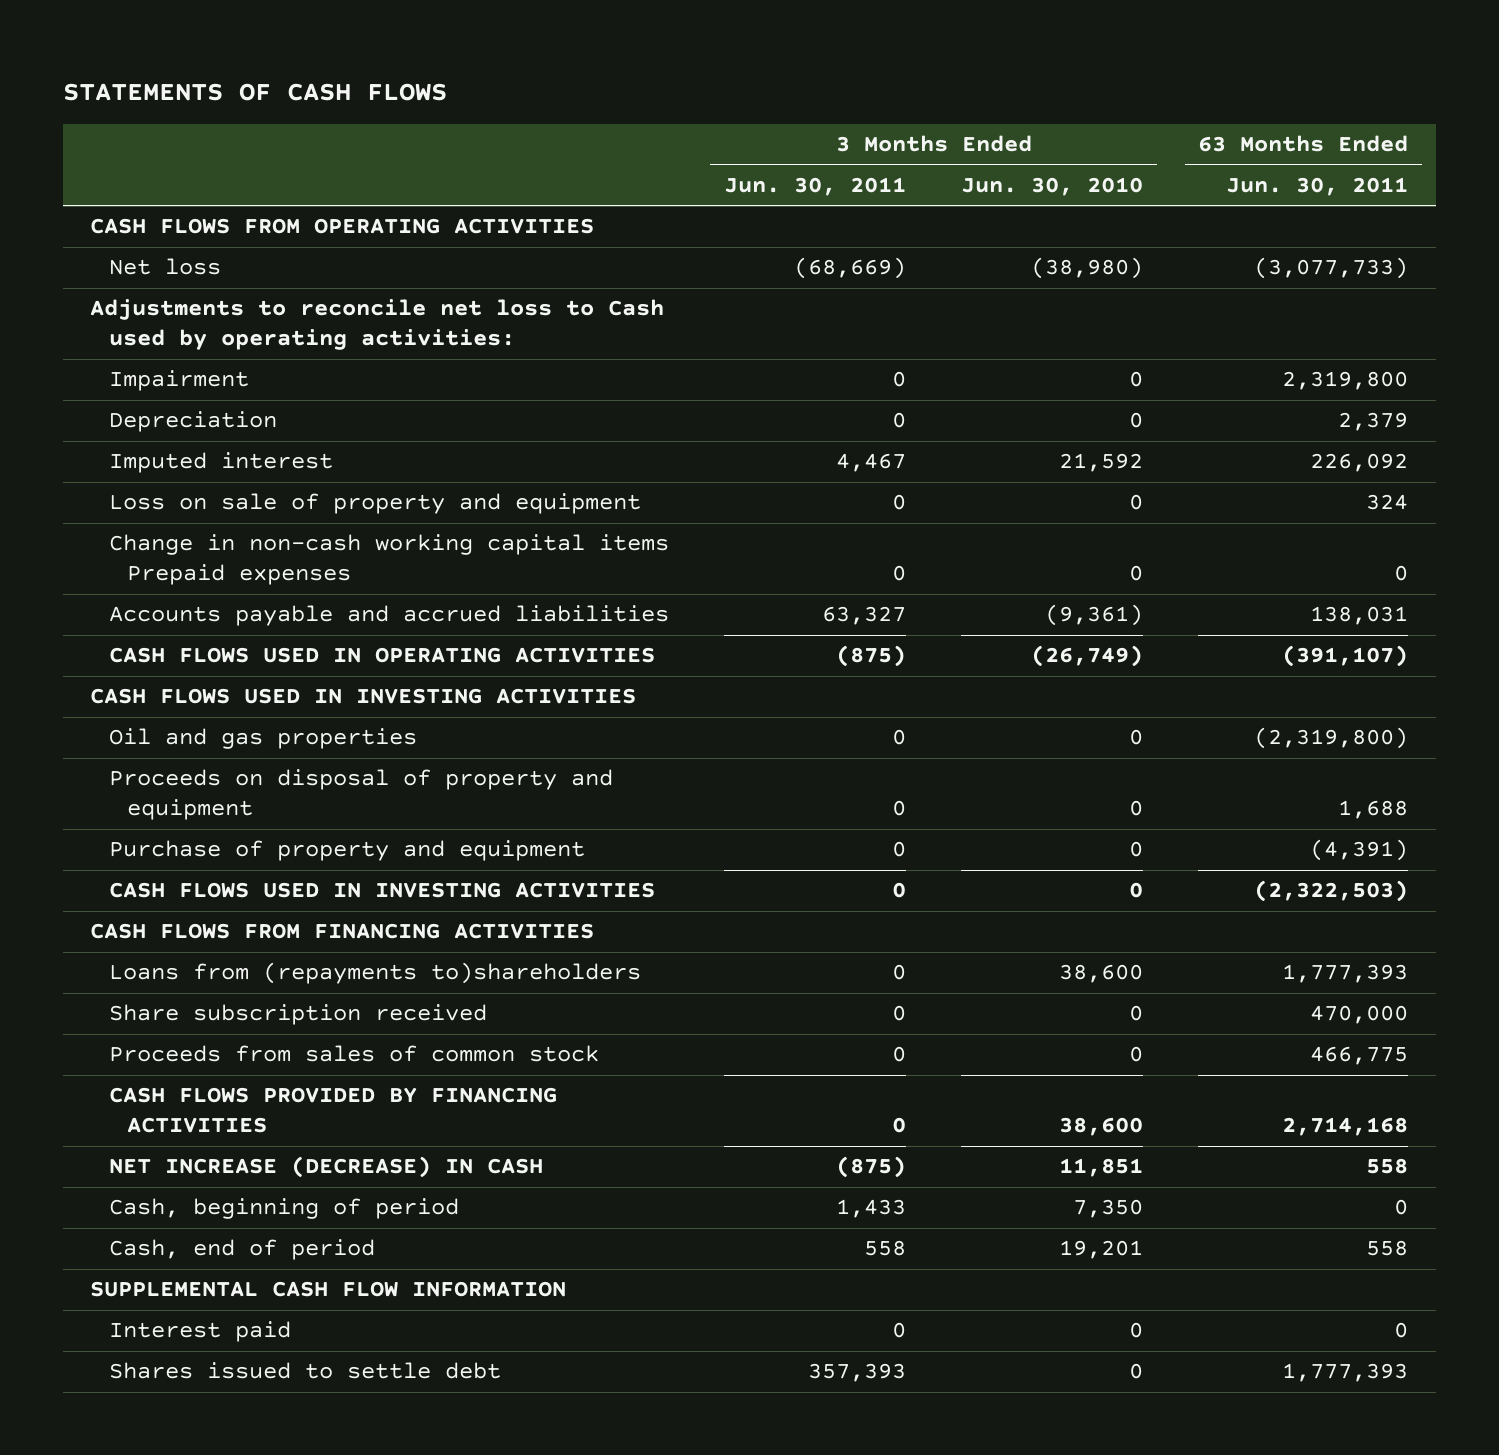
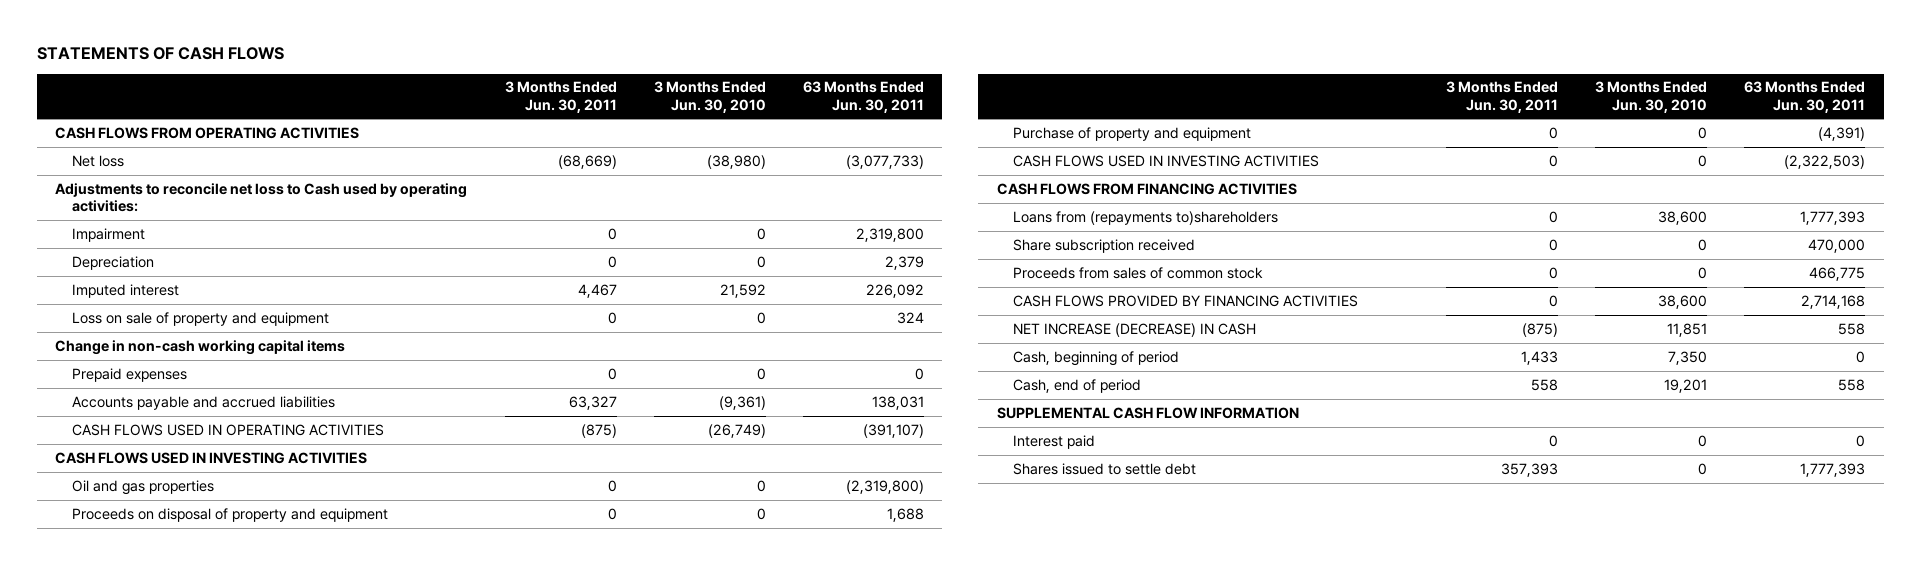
none -> [55,339,346,355] Change in non-cash working capital items
[108,534,669,586] Change in non-cash working capital items Prepaid expenses -> [71,367,187,382] Prepaid expenses

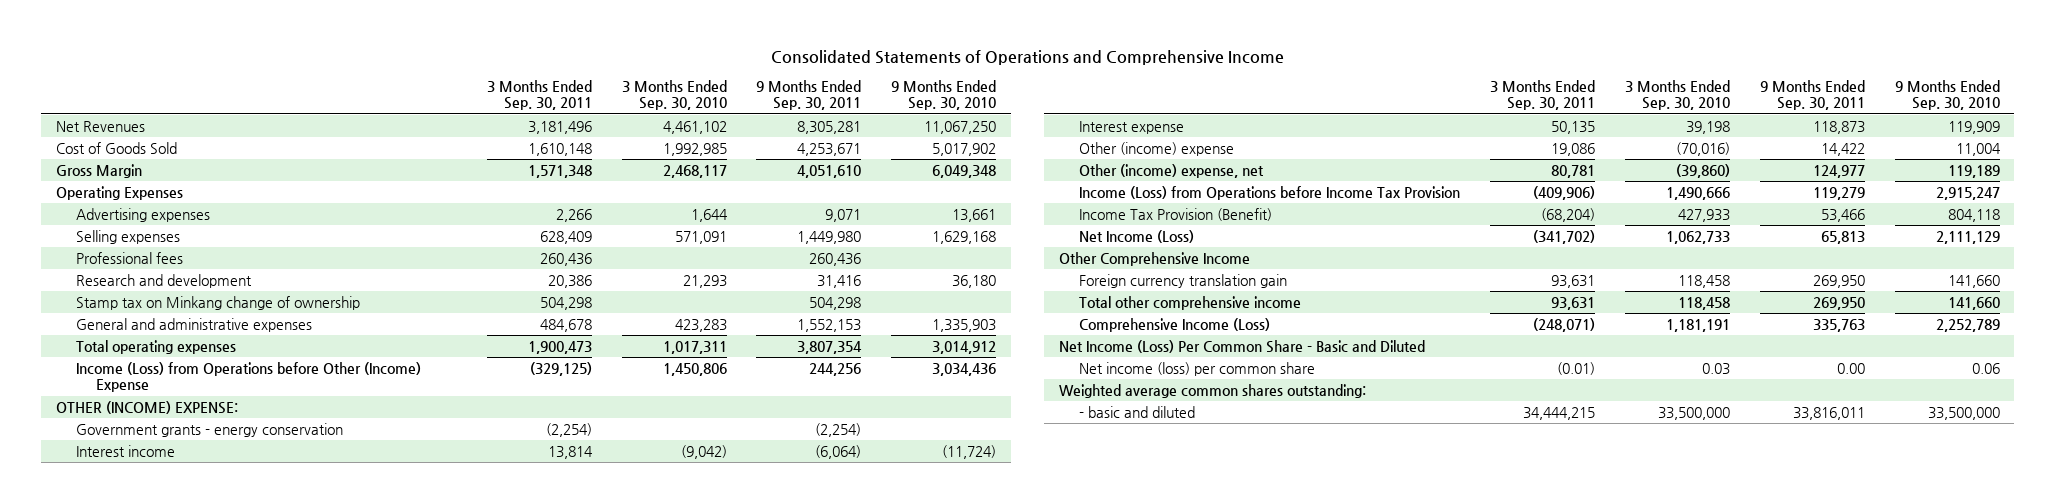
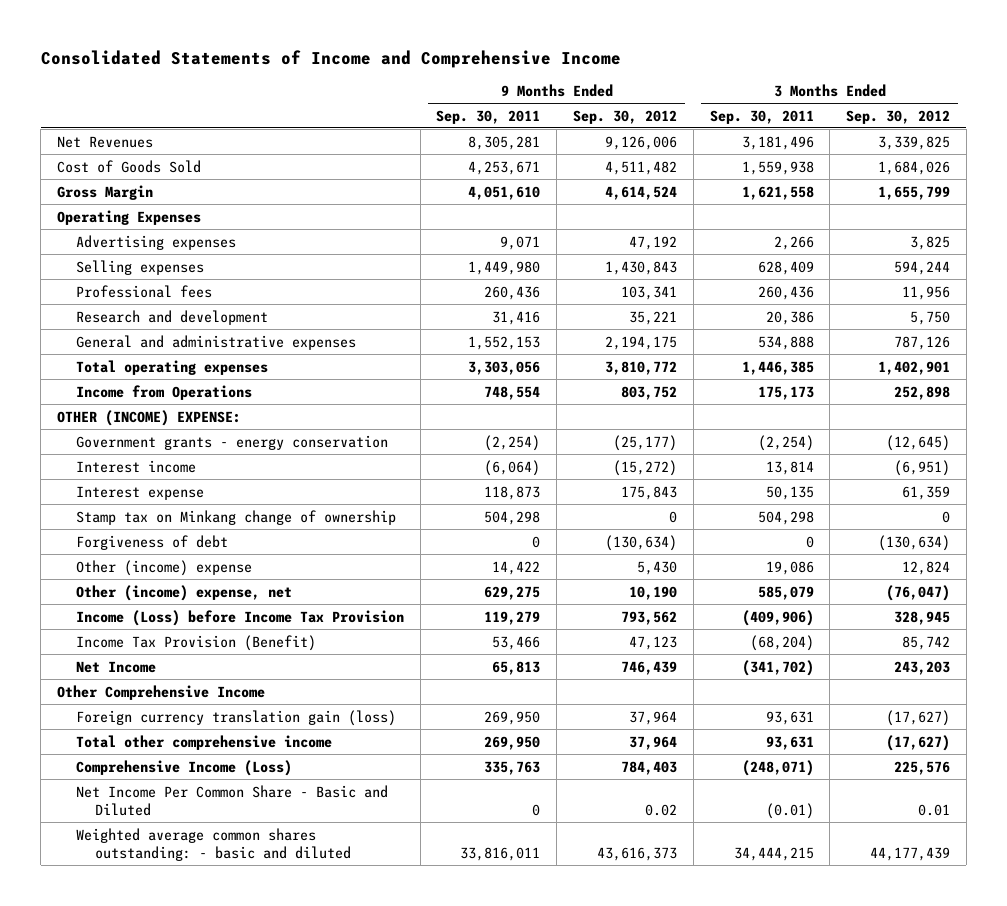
[770,49,1284,65] Consolidated Statements of Operations and Comprehensive Income -> [40,49,621,68] Consolidated Statements of Income and Comprehensive Income
[621,79,727,111] 3 Months Ended Sep. 30, 2010 -> none
[891,79,997,111] 9 Months Ended Sep. 30, 2010 -> none
none -> [573,109,678,124] Sep. 30, 2012
none -> [846,109,951,124] Sep. 30, 2012
[527,142,592,156] 1,610,148 -> [741,160,814,175] 1,559,938
[527,164,592,178] 1,571,348 -> [741,185,814,200] 1,621,558
[539,318,592,332] 484,678 -> [757,335,814,350] 534,888
[527,340,592,354] 1,900,473 -> [741,360,814,375] 1,446,385
[797,340,863,354] 3,807,354 -> [468,360,541,375] 3,303,056
[76,361,422,393] Income (Loss) from Operations before Other (Income) Expense -> [75,384,252,400] Income from Operations
[529,361,592,376] (329,125) -> [757,385,814,400] 175,173
[809,362,862,376] 244,256 -> [484,385,541,400] 748,554
[76,295,361,310] Stamp tax on Minkang change of ownership -> [75,509,396,525] Stamp tax on Minkang change of ownership
none -> [75,534,228,550] Forgiveness of debt
[1551,164,1596,178] 80,781 -> [757,585,814,600] 585,079
[1812,164,1865,178] 124,977 -> [484,585,541,600] 629,275
[1079,185,1461,200] Income (Loss) from Operations before Income Tax Provision -> [75,609,404,626] Income (Loss) before Income Tax Provision
[1079,229,1195,243] Net Income (Loss) -> [75,660,156,673] Net Income
[1079,273,1288,288] Foreign currency translation gain -> [75,709,396,726] Foreign currency translation gain (loss)
[1059,339,1426,353] Net Income (Loss) Per Common Share - Basic and Diluted -> none
[1059,383,1367,398] Weighted average common shares outstanding: -> none
[1079,361,1316,376] Net income (loss) per common share -> [75,784,388,816] Net Income Per Common Share - Basic and Diluted
[1836,362,1865,374] 0.00 -> [532,803,541,816] 0
[1079,405,1196,418] - basic and diluted -> [75,827,351,861] Weighted average common shares outstanding: - basic and diluted

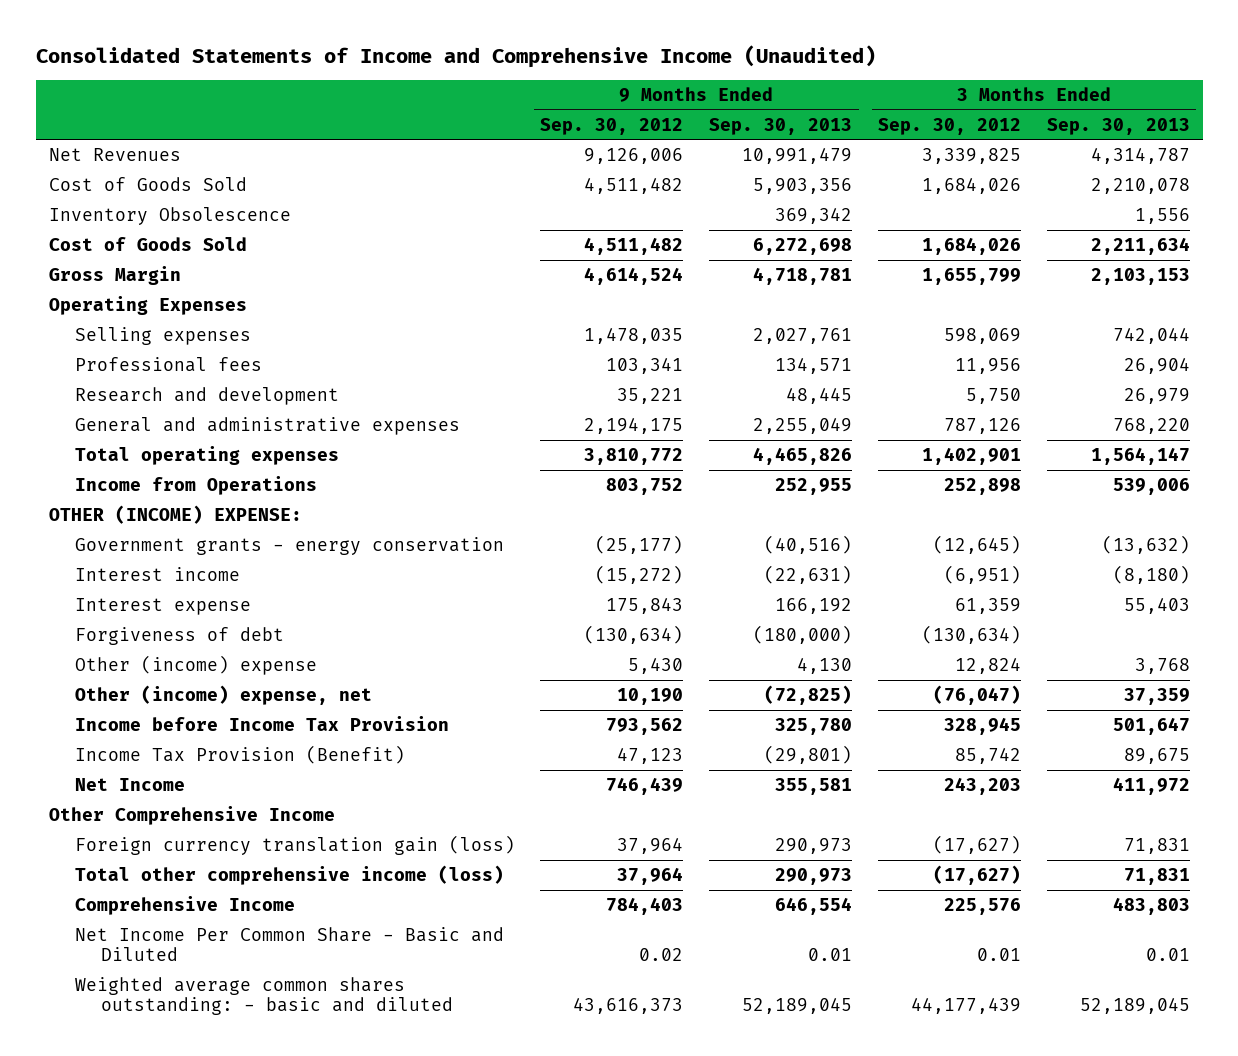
[40,49,621,68] Consolidated Statements of Income and Comprehensive Income -> [35,44,876,68] Consolidated Statements of Income and Comprehensive Income (Unaudited)
[436,109,541,124] Sep. 30, 2011 -> none
[709,109,814,124] Sep. 30, 2011 -> none
none -> [709,117,853,135] Sep. 30, 2013
none -> [1046,117,1190,135] Sep. 30, 2013
none -> [48,206,291,225] Inventory Obsolescence
none -> [48,236,247,251] Cost of Goods Sold
[75,234,236,250] Advertising expenses -> none
[605,260,678,275] 1,430,843 -> [584,326,684,344] 1,478,035
[894,260,951,275] 594,244 -> [944,327,1022,344] 598,069
[75,509,396,525] Stamp tax on Minkang change of ownership -> none
[75,609,404,626] Income (Loss) before Income Tax Provision -> [74,715,449,731] Income before Income Tax Provision
[75,734,332,750] Total other comprehensive income -> [74,864,504,885] Total other comprehensive income (loss)
[75,759,292,776] Comprehensive Income (Loss) -> [74,895,295,915] Comprehensive Income

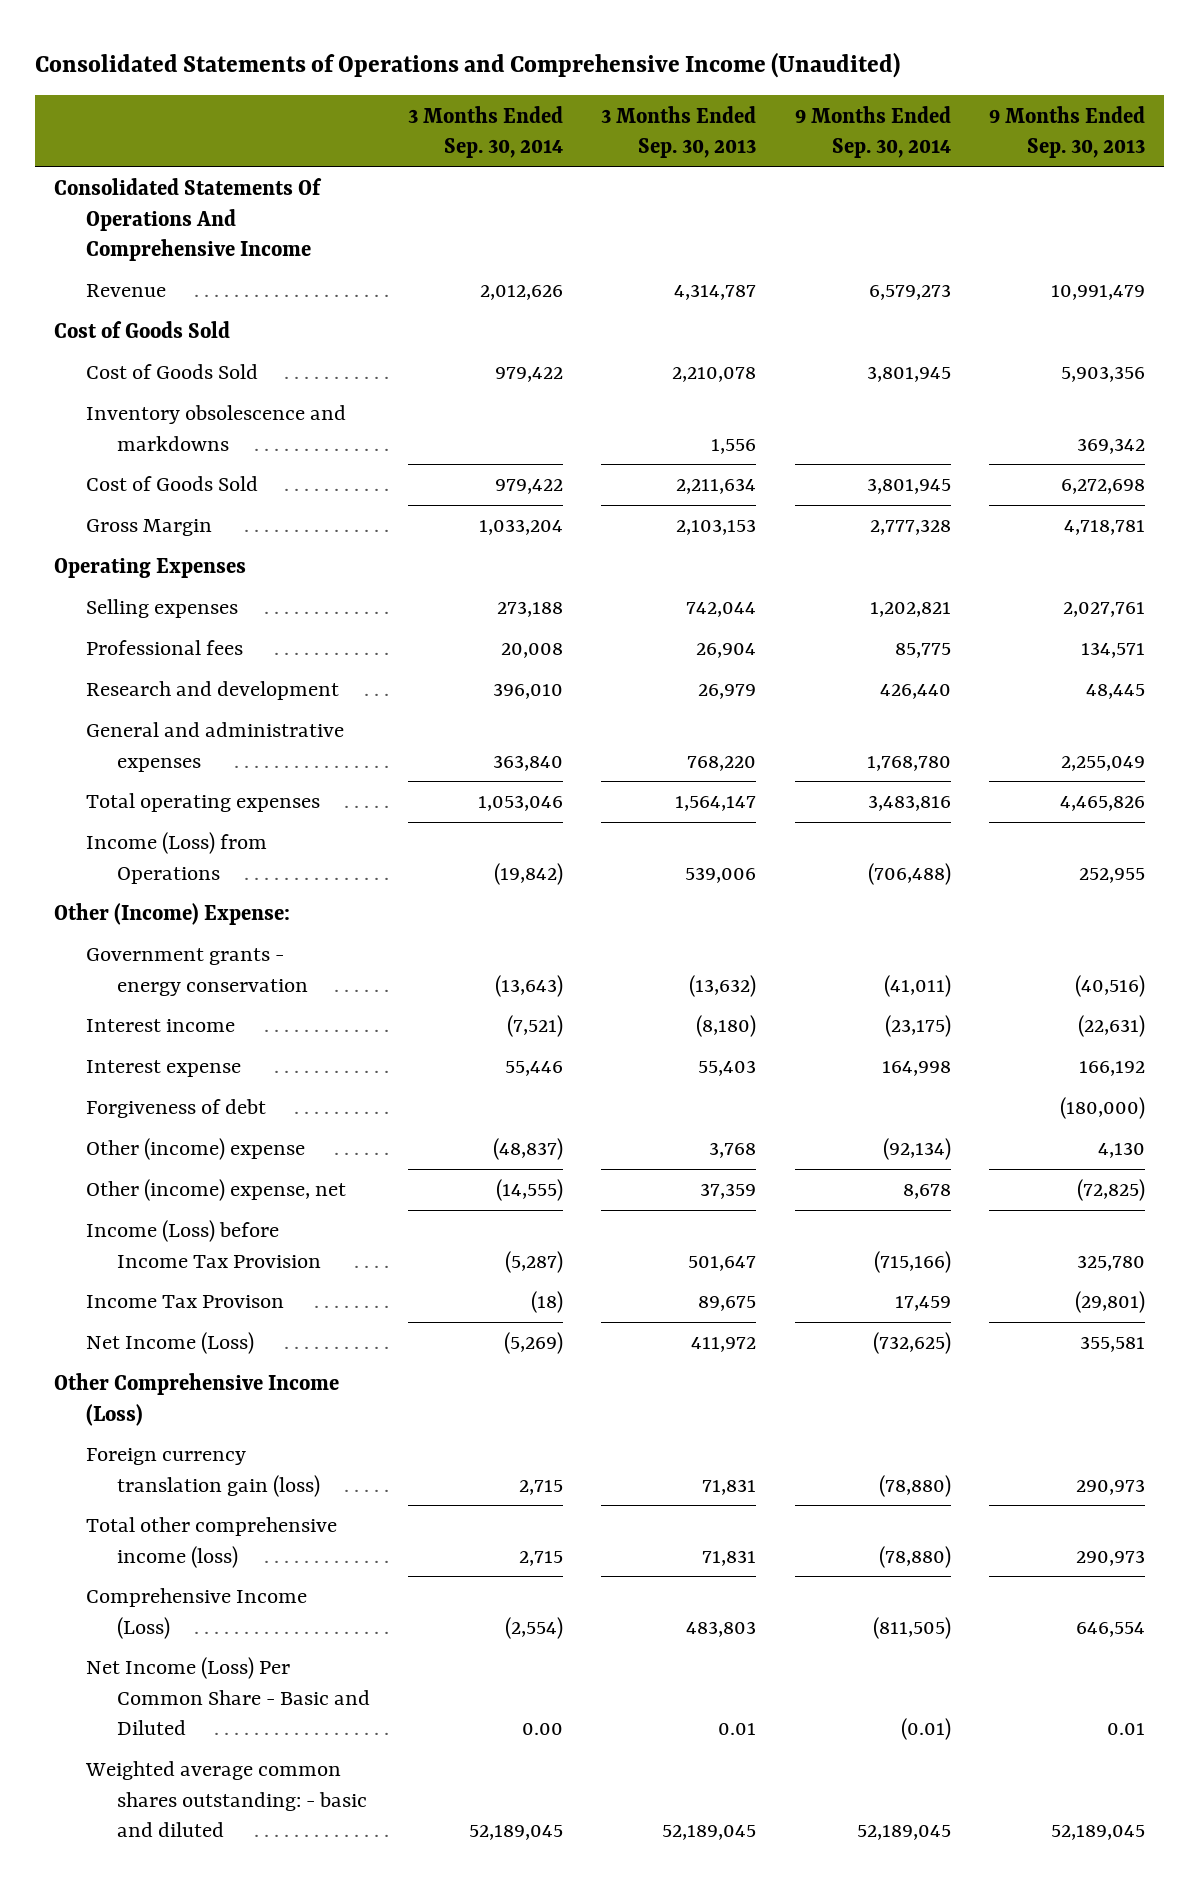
[35,44,876,68] Consolidated Statements of Income and Comprehensive Income (Unaudited) -> [35,51,901,78] Consolidated Statements of Operations and Comprehensive Income (Unaudited)
[540,117,684,135] Sep. 30, 2012 -> none
[878,117,1022,135] Sep. 30, 2012 -> none
none -> [408,105,564,158] 3 Months Ended Sep. 30, 2014
none -> [794,105,951,158] 9 Months Ended Sep. 30, 2014
none -> [54,178,323,261] Consolidated Statements Of Operations And Comprehensive Income
[48,147,181,161] Net Revenues -> [85,284,166,298] Revenue
none -> [54,321,231,339] Cost of Goods Sold
[48,206,291,225] Inventory Obsolescence -> [85,405,346,451] Inventory obsolescence and markdowns
[74,475,317,495] Income from Operations -> [85,832,267,884] Income (Loss) from Operations
[48,504,302,524] OTHER (INCOME) EXPENSE: -> [54,903,291,926] Other (Income) Expense:
[74,715,449,731] Income before Income Tax Provision -> [85,1220,321,1268] Income (Loss) before Income Tax Provision
[74,744,405,764] Income Tax Provision (Benefit) -> [85,1295,284,1309] Income Tax Provison
[74,777,185,791] Net Income -> [85,1332,254,1355] Net Income (Loss)
[48,805,335,825] Other Comprehensive Income -> [54,1373,340,1426] Other Comprehensive Income (Loss)
[74,895,295,915] Comprehensive Income -> [85,1588,307,1639] Comprehensive Income (Loss)
[74,926,504,962] Net Income Per Common Share - Basic and Diluted -> [85,1657,370,1735] Net Income (Loss) Per Common Share - Basic and Diluted

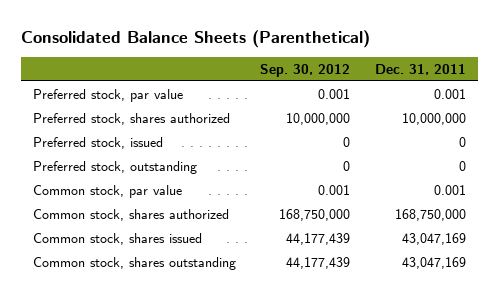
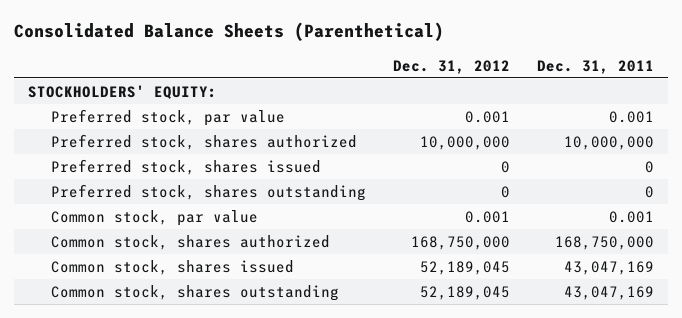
[260,64,351,78] Sep. 30, 2012 -> none
none -> [393,59,511,74] Dec. 31, 2012
none -> [27,84,217,99] STOCKHOLDERS' EQUITY:
[33,136,164,149] Preferred stock, issued -> [51,158,322,175] Preferred stock, shares issued
[33,160,198,174] Preferred stock, outstanding -> [51,183,367,201] Preferred stock, shares outstanding

